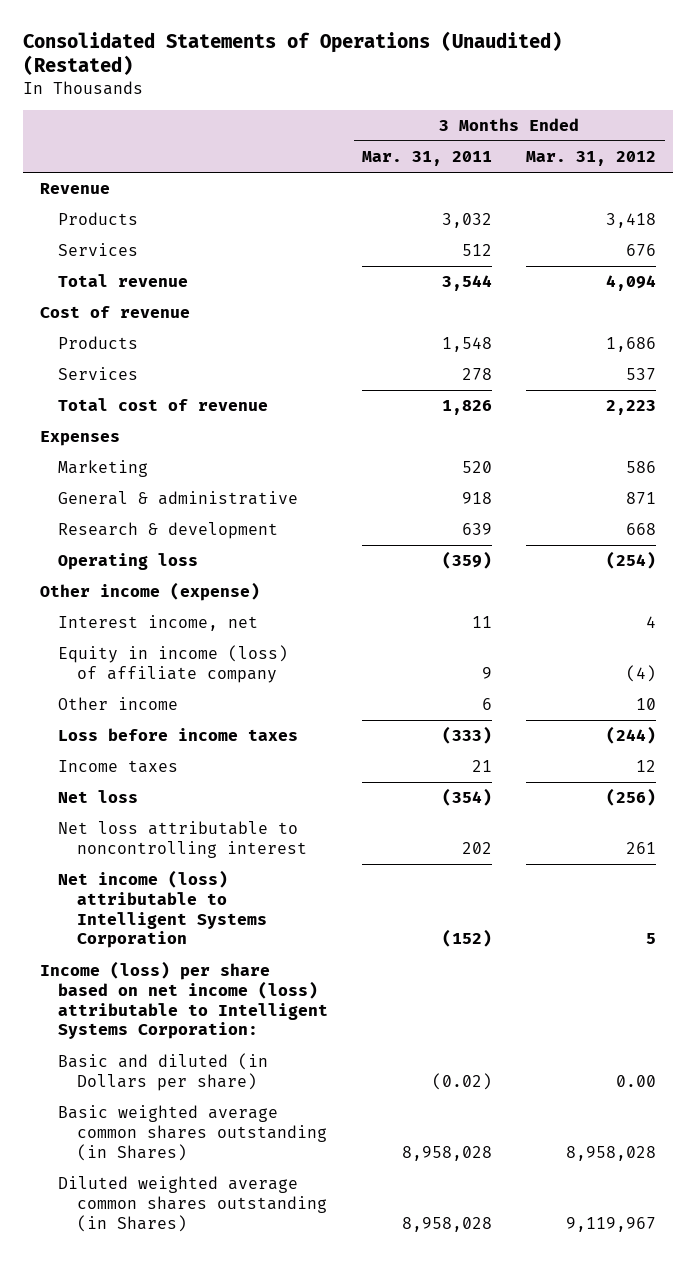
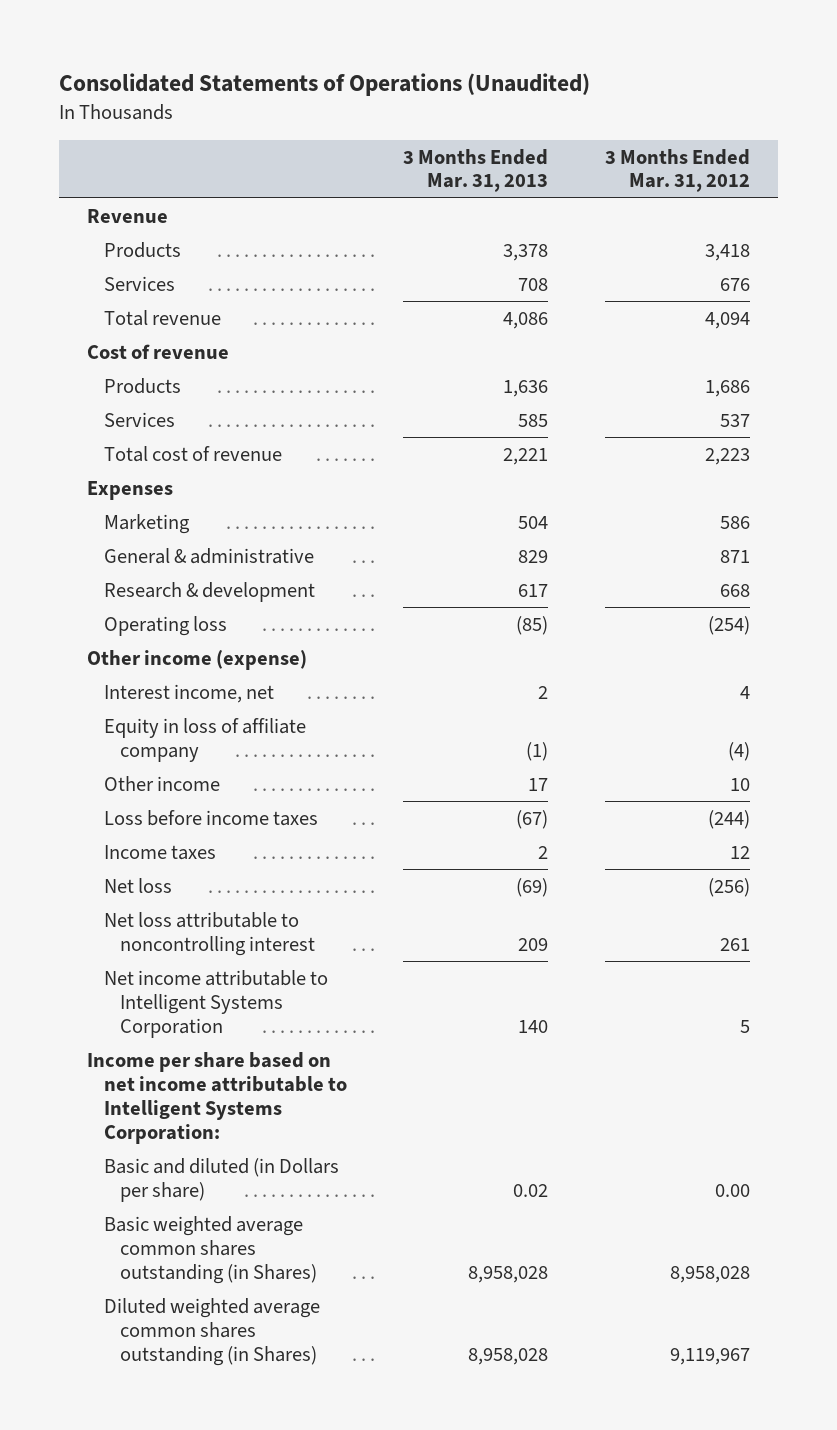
[22,30,562,76] Consolidated Statements of Operations (Unaudited) (Restated) -> [59,73,591,97] Consolidated Statements of Operations (Unaudited)
[362,151,493,167] Mar. 31, 2011 -> none
none -> [403,148,549,193] 3 Months Ended Mar. 31, 2013
[58,645,289,683] Equity in income (loss) of affiliate company -> [103,717,306,762] Equity in loss of affiliate company
[58,870,267,949] Net income (loss) attributable to Intelligent Systems Corporation -> [103,969,328,1038] Net income attributable to Intelligent Systems Corporation
[39,961,329,1040] Income (loss) per share based on net income (loss) attributable to Intelligent Systems Corporation: -> [87,1051,347,1144] Income per share based on net income attributable to Intelligent Systems Corporation:

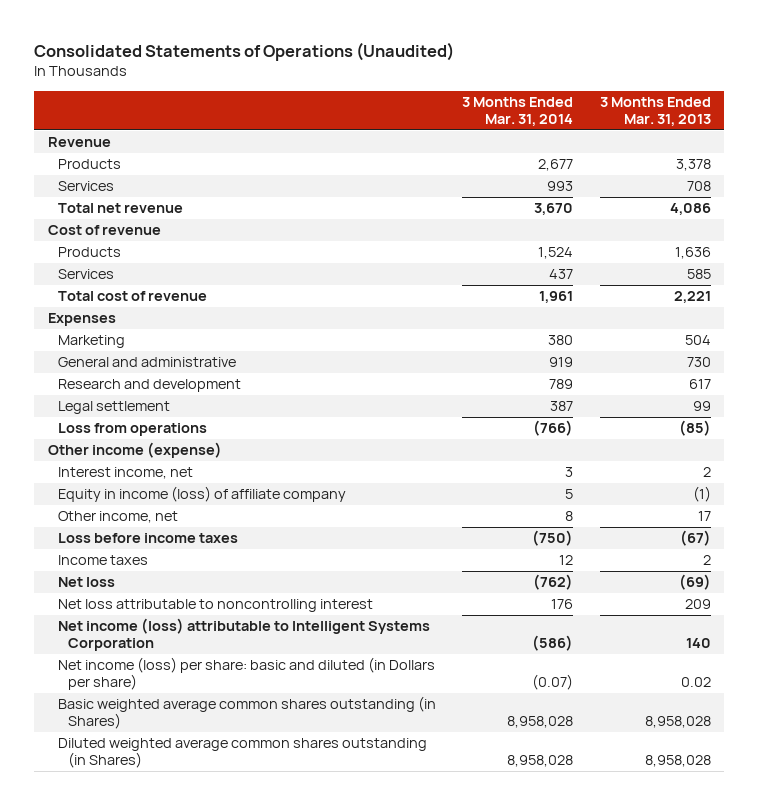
[604,148,750,193] 3 Months Ended Mar. 31, 2012 -> none
none -> [462,96,574,127] 3 Months Ended Mar. 31, 2014
[103,309,221,326] Total revenue -> [57,203,183,214] Total net revenue
[103,547,314,564] General & administrative -> [57,357,236,368] General and administrative
[518,549,549,563] 829 -> [686,357,711,368] 730
[103,581,315,602] Research & development -> [57,379,241,393] Research and development
none -> [57,401,170,415] Legal settlement
[103,615,227,636] Operating loss -> [57,423,207,437] Loss from operations
[103,717,306,762] Equity in loss of affiliate company -> [57,486,346,503] Equity in income (loss) of affiliate company
[103,775,220,791] Other income -> [57,511,178,524] Other income, net
[87,1051,347,1144] Income per share based on net income attributable to Intelligent Systems Corporation: -> none
[103,969,328,1038] Net income attributable to Intelligent Systems Corporation -> [57,618,430,652] Net income (loss) attributable to Intelligent Systems Corporation
[103,1157,339,1202] Basic and diluted (in Dollars per share) -> [57,657,435,691] Net income (loss) per share: basic and diluted (in Dollars per share)

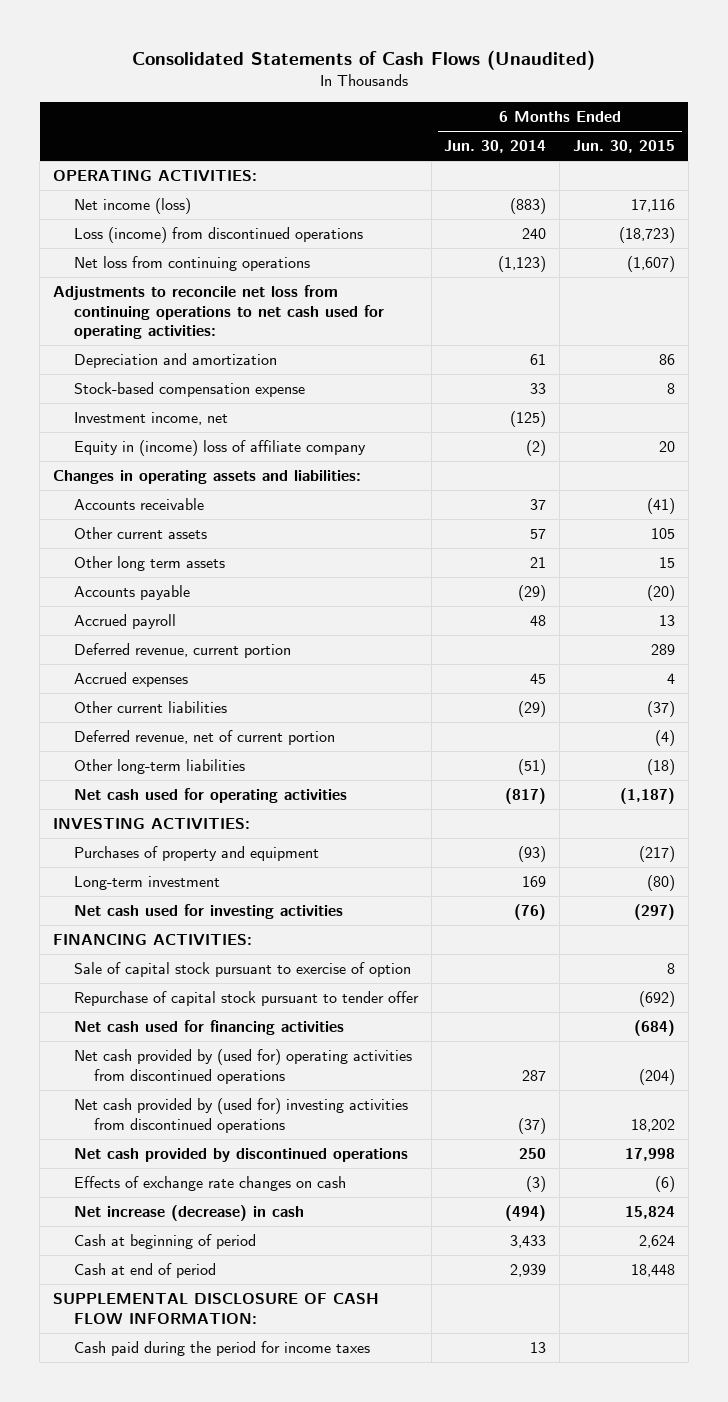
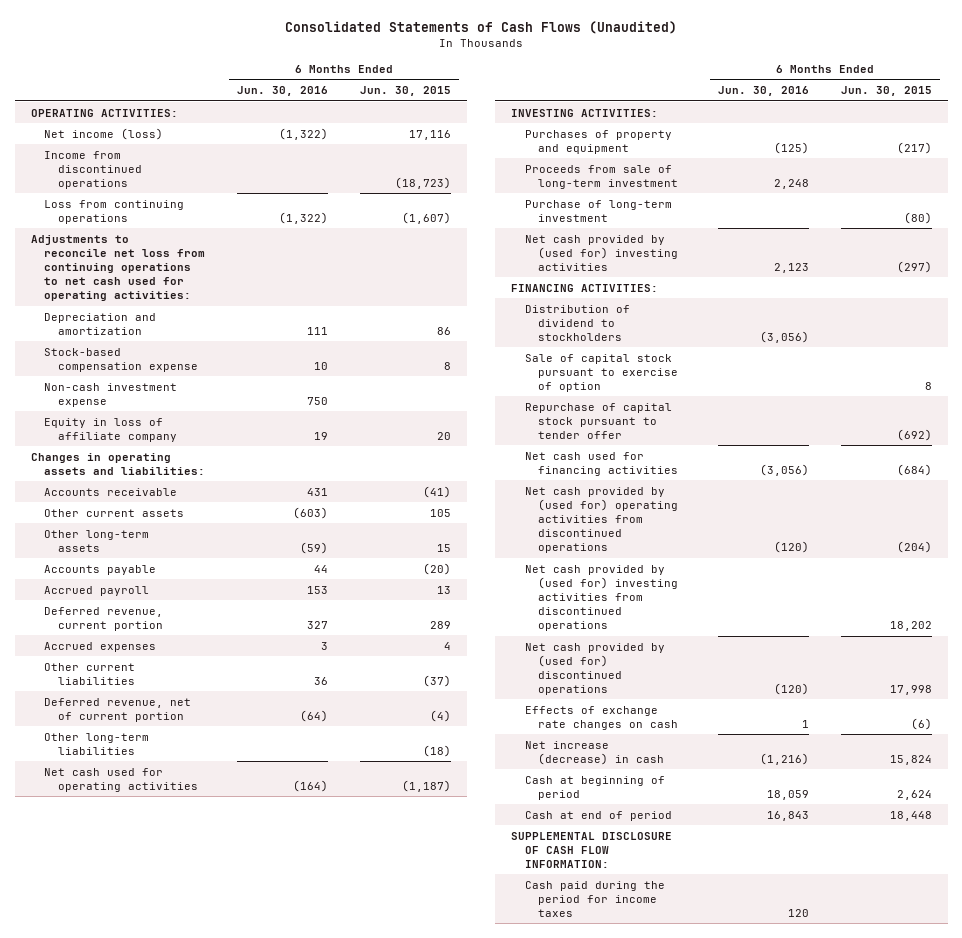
[444,140,547,154] Jun. 30, 2014 -> none
none -> [237,86,329,97] Jun. 30, 2016
[73,227,363,244] Loss (income) from discontinued operations -> [44,150,142,189] Income from discontinued operations
[73,256,310,272] Net loss from continuing operations -> [44,199,185,224] Loss from continuing operations
[73,412,228,426] Investment income, net -> none
none -> [44,382,178,407] Non-cash investment expense
[73,440,366,457] Equity in (income) loss of affiliate company -> [44,417,177,442] Equity in loss of affiliate company
[73,556,225,572] Other long term assets -> [44,529,150,552] Other long-term assets
none -> [524,164,679,189] Proceeds from sale of long-term investment
[73,876,220,891] Long-term investment -> [524,199,672,222] Purchase of long-term investment
[73,904,343,920] Net cash used for investing activities -> [524,234,679,271] Net cash provided by (used for) investing activities
none -> [524,304,630,341] Distribution of dividend to stockholders
[73,1148,408,1163] Net cash provided by discontinued operations -> [524,642,665,696] Net cash provided by (used for) discontinued operations

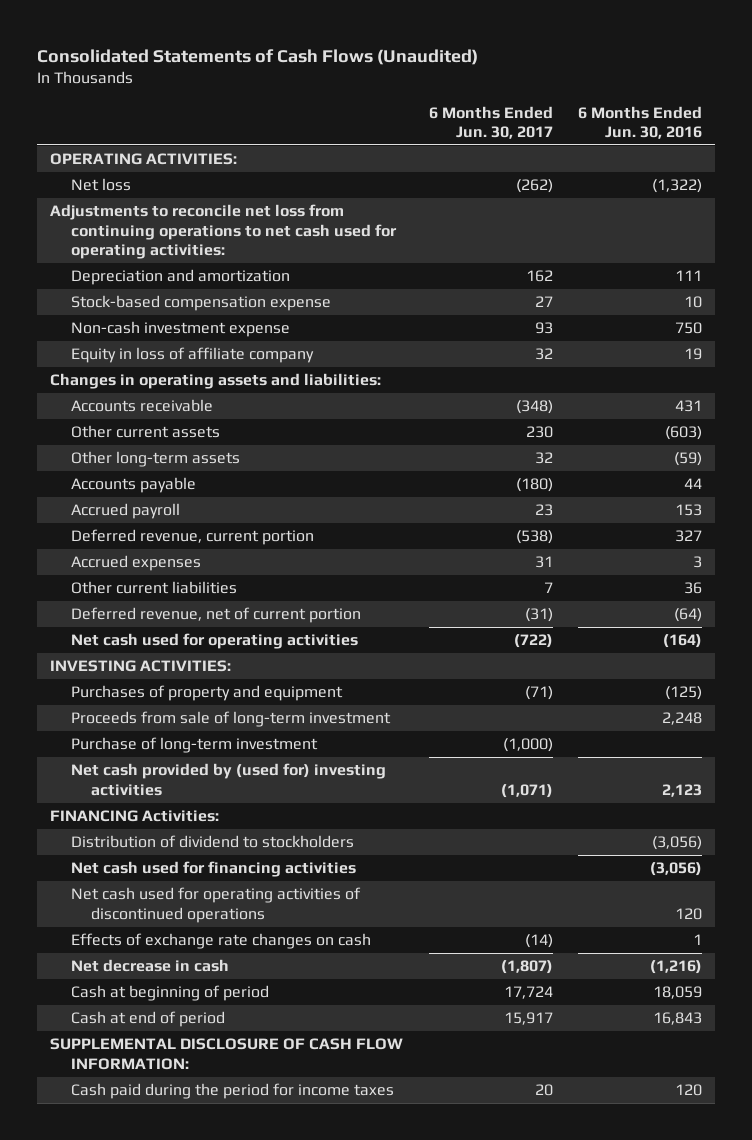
[360,86,452,97] Jun. 30, 2015 -> none
none -> [428,105,553,139] 6 Months Ended Jun. 30, 2017
[44,150,142,189] Income from discontinued operations -> none
[44,199,185,224] Loss from continuing operations -> none
[44,127,164,140] Net income (loss) -> [70,178,131,192] Net loss
[44,732,150,755] Other long-term liabilities -> none
[511,283,659,292] FINANCING ACTIVITIES: -> [50,810,220,823] FINANCING Activities:
[524,353,679,392] Sale of capital stock pursuant to exercise of option -> none
[524,402,672,439] Repurchase of capital stock pursuant to tender offer -> none
[524,564,679,632] Net cash provided by (used for) investing activities from discontinued operations -> none
[524,642,665,696] Net cash provided by (used for) discontinued operations -> none
[524,486,679,554] Net cash provided by (used for) operating activities from discontinued operations -> [70,887,361,923] Net cash used for operating activities of discontinued operations
[773,541,809,554] (120) -> [675,907,703,920] 120
[524,740,665,765] Net increase (decrease) in cash -> [70,959,229,973] Net decrease in cash

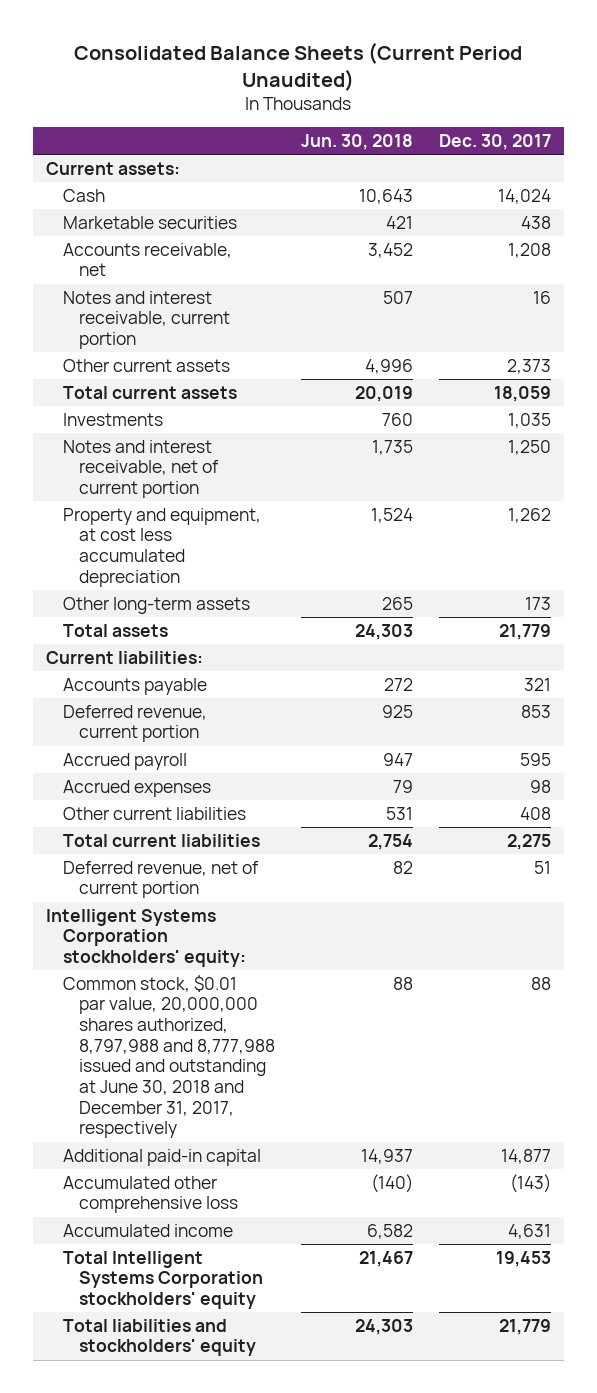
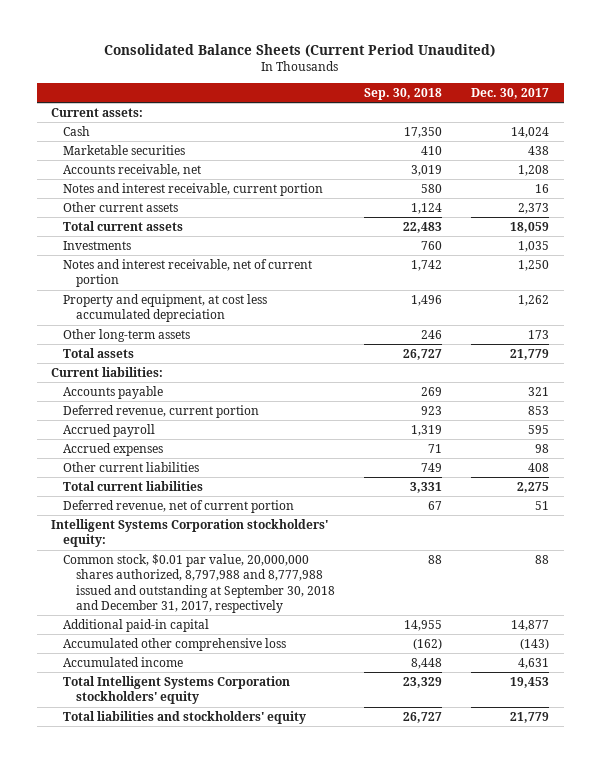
[300,134,413,151] Jun. 30, 2018 -> none
none -> [363,87,442,100] Sep. 30, 2018
[62,974,276,1139] Common stock, $0.01 par value, 20,000,000 shares authorized, 8,797,988 and 8,777,988 issued and outstanding at June 30, 2018 and December 31, 2017, respectively -> [63,553,335,613] Common stock, $0.01 par value, 20,000,000 shares authorized, 8,797,988 and 8,777,988 issued and outstanding at September 30, 2018 and December 31, 2017, respectively

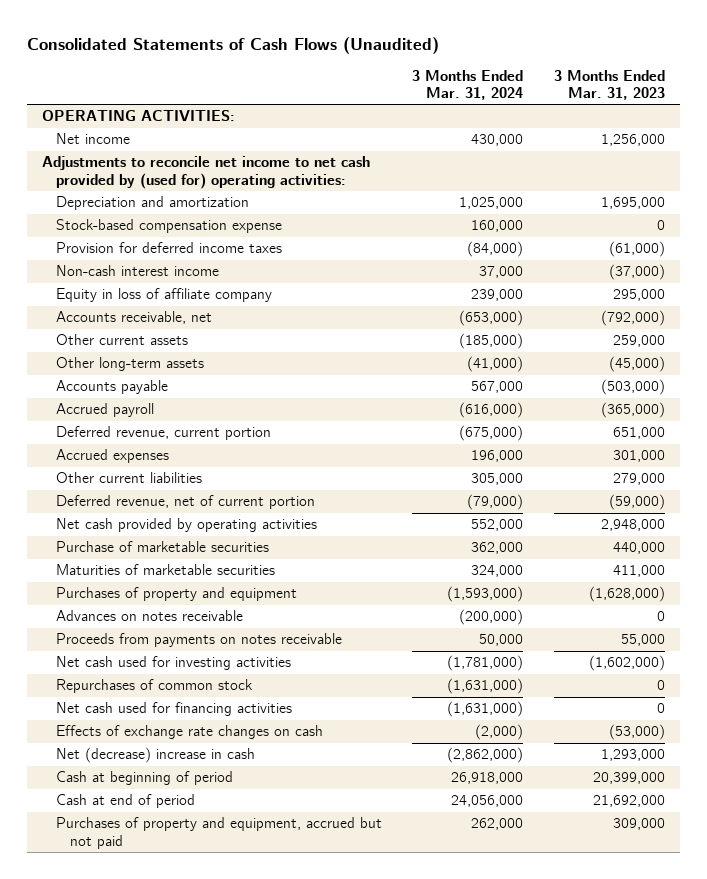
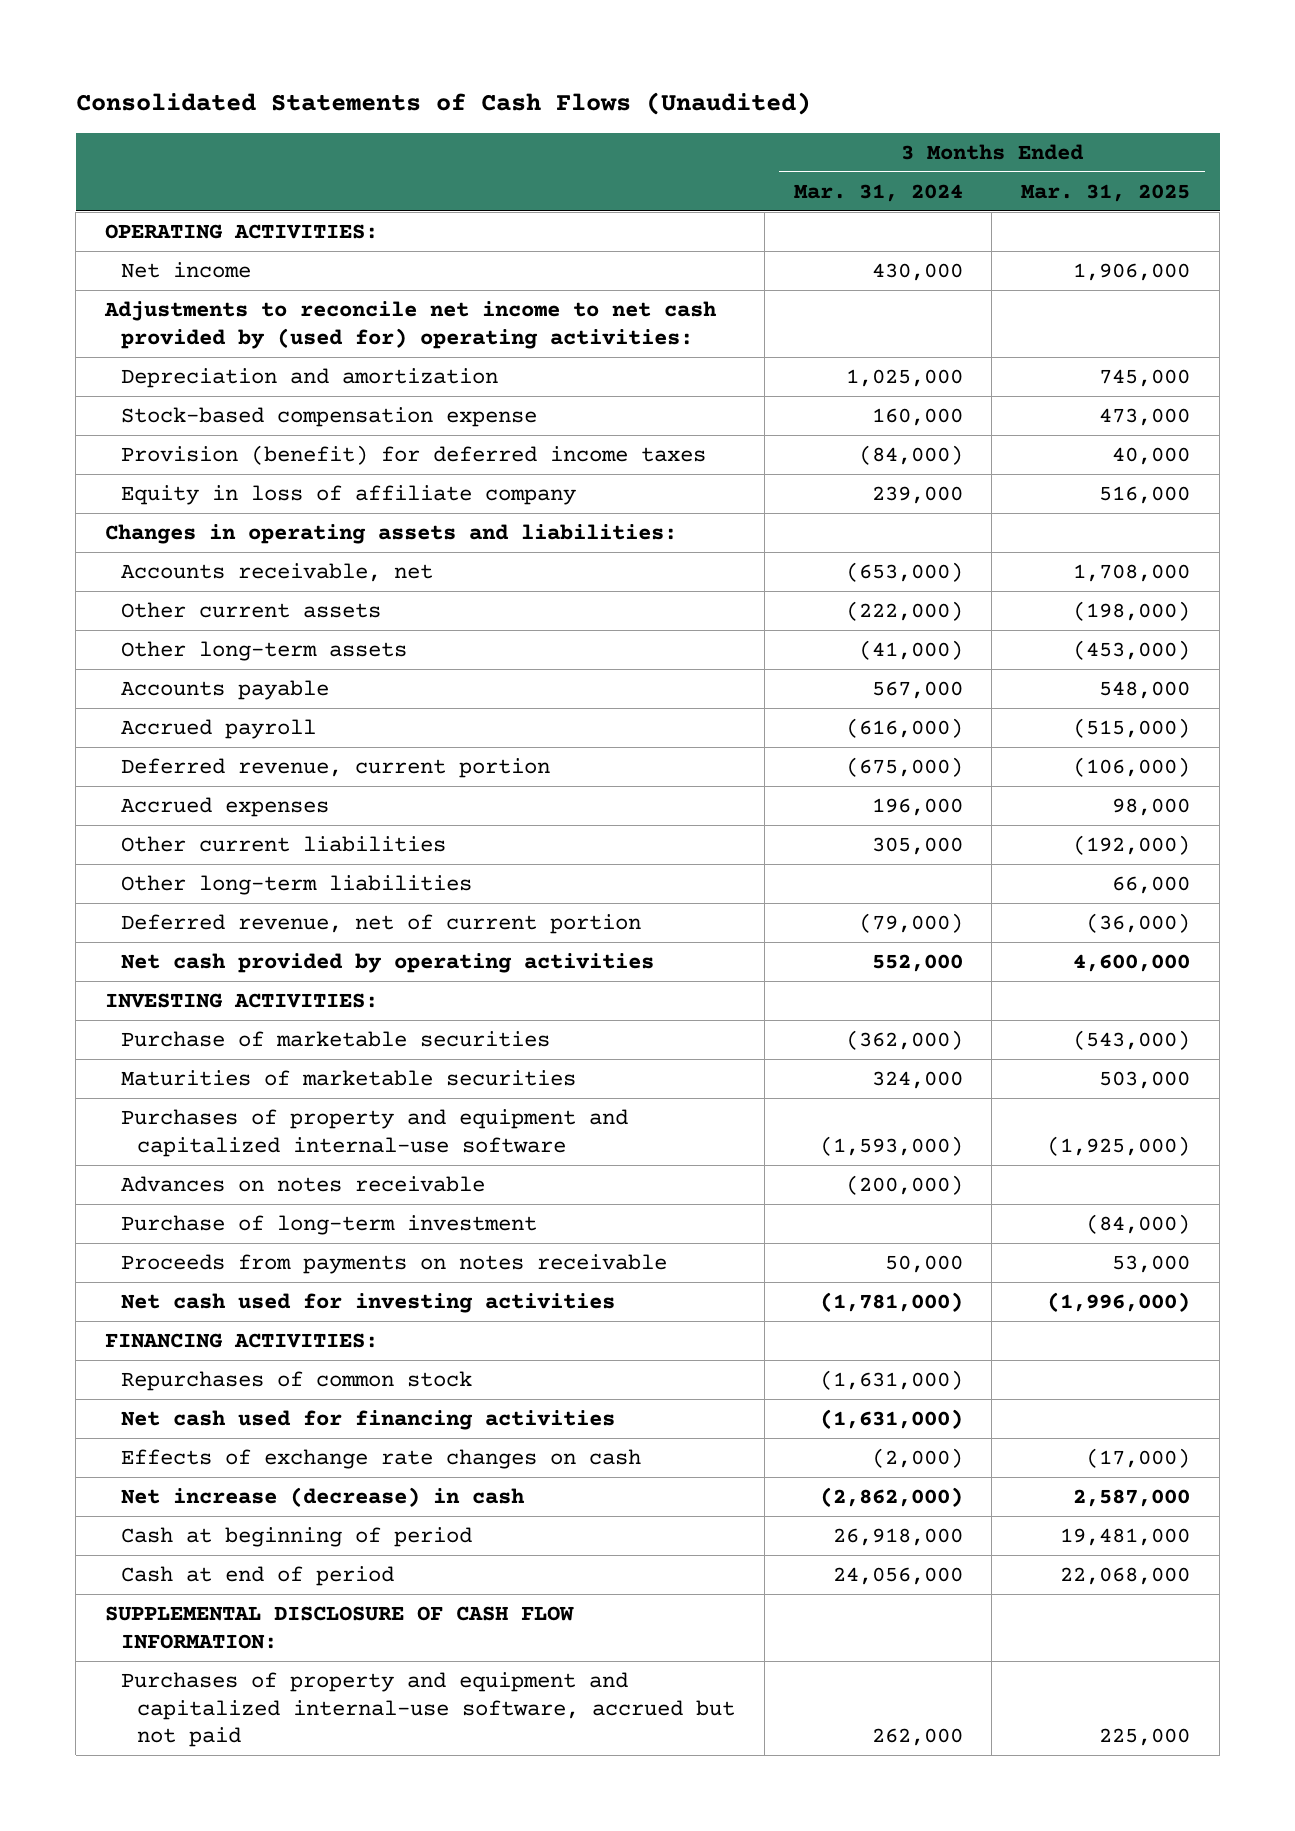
[553,69,665,101] 3 Months Ended Mar. 31, 2023 -> none
none -> [1021,183,1191,202] Mar. 31, 2025
[56,265,220,277] Non-cash interest income -> none
[56,242,283,254] Provision for deferred income taxes -> [120,444,706,465] Provision (benefit) for deferred income taxes
none -> [105,523,678,544] Changes in operating assets and liabilities:
[459,333,524,350] (185,000) -> [845,600,963,621] (222,000)
none -> [120,874,472,895] Other long-term liabilities
none -> [105,992,379,1008] INVESTING ACTIVITIES:
[471,542,524,555] 362,000 -> [845,1029,963,1050] (362,000)
[56,587,298,602] Purchases of property and equipment -> [120,1108,628,1157] Purchases of property and equipment and capitalized internal-use software
none -> [120,1214,537,1235] Purchase of long-term investment
none -> [105,1332,379,1348] FINANCING ACTIVITIES:
[56,747,256,764] Net (decrease) increase in cash -> [120,1486,525,1507] Net increase (decrease) in cash
none -> [105,1605,575,1649] SUPPLEMENTAL DISCLOSURE OF CASH FLOW INFORMATION:
[56,817,383,849] Purchases of property and equipment, accrued but not paid -> [120,1671,735,1748] Purchases of property and equipment and capitalized internal-use software, accrued but not paid

